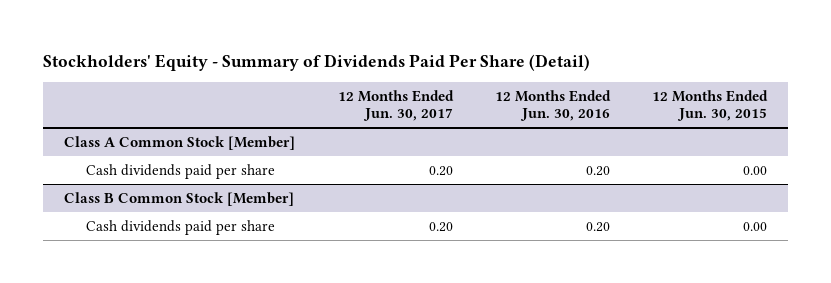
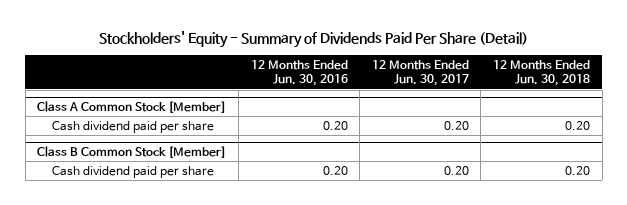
[652,89,769,122] 12 Months Ended Jun. 30, 2015 -> none
none -> [493,59,591,87] 12 Months Ended Jun. 30, 2018
[86,163,276,179] Cash dividends paid per share -> [52,120,215,133] Cash dividend paid per share
[86,219,276,235] Cash dividends paid per share -> [52,165,215,178] Cash dividend paid per share

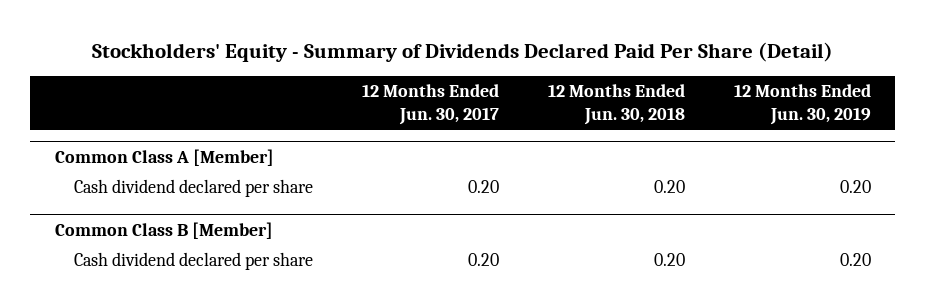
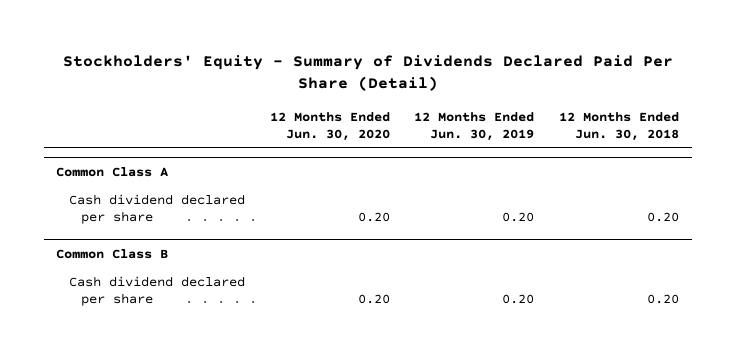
[361,84,499,125] 12 Months Ended Jun. 30, 2017 -> none
none -> [269,111,390,141] 12 Months Ended Jun. 30, 2020
[54,148,274,166] Common Class A [Member] -> [56,166,169,177] Common Class A
[54,221,273,239] Common Class B [Member] -> [56,248,169,259] Common Class B

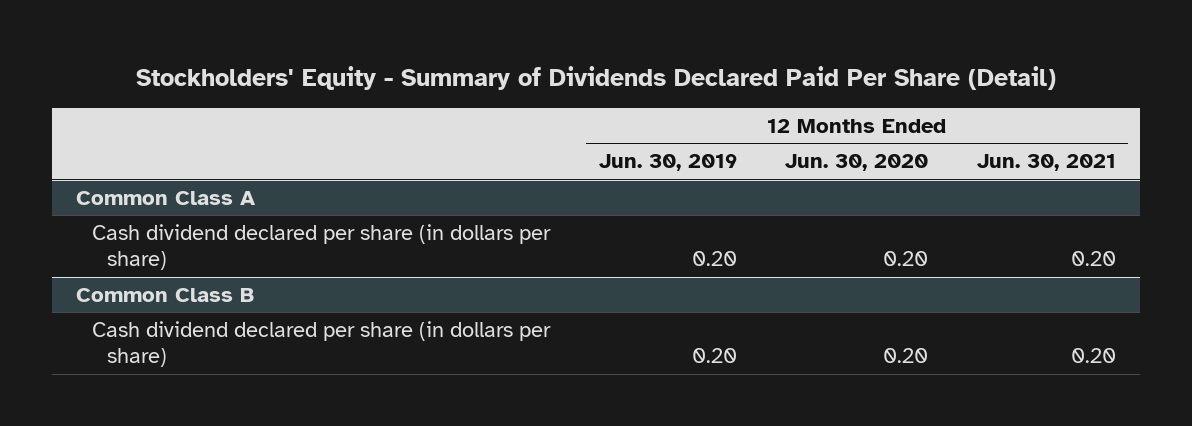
[559,111,680,141] 12 Months Ended Jun. 30, 2018 -> none
none -> [976,154,1116,172] Jun. 30, 2021
[68,194,245,225] Cash dividend declared per share -> [91,224,551,271] Cash dividend declared per share (in dollars per share)
[68,276,245,307] Cash dividend declared per share -> [91,321,551,368] Cash dividend declared per share (in dollars per share)

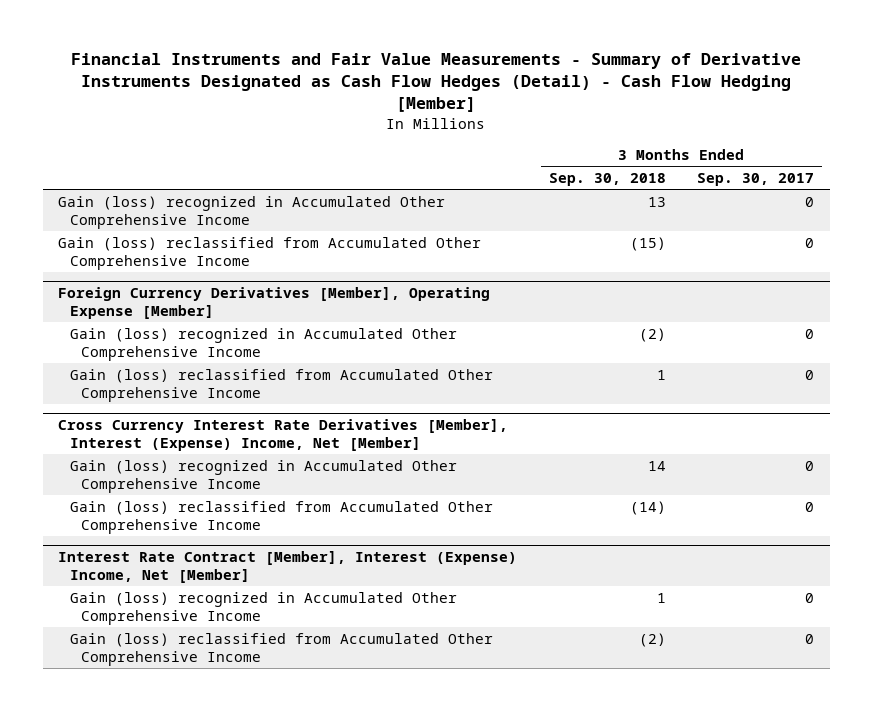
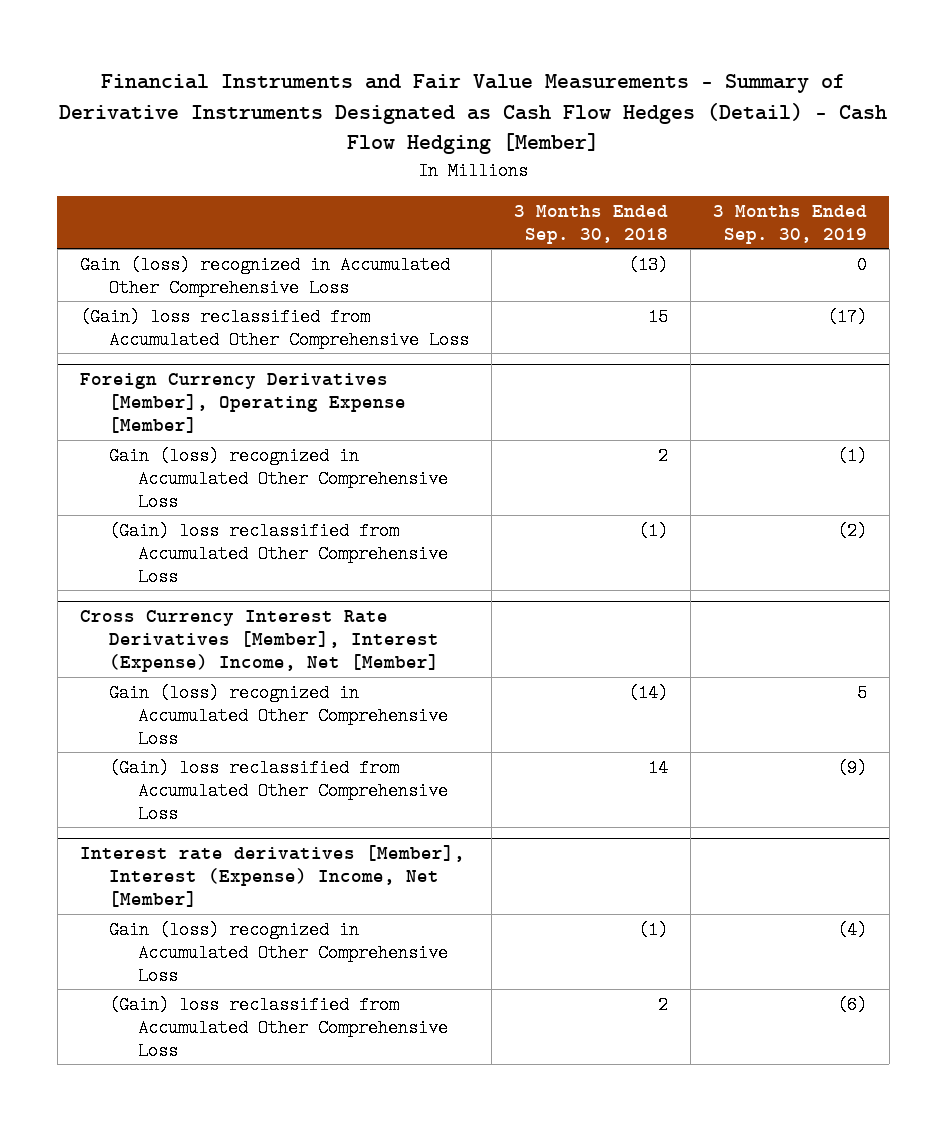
[696,172,814,186] Sep. 30, 2017 -> none
none -> [712,204,867,244] 3 Months Ended Sep. 30, 2019
[58,195,446,229] Gain (loss) recognized in Accumulated Other Comprehensive Income -> [79,255,450,297] Gain (loss) recognized in Accumulated Other Comprehensive Loss
[647,196,666,207] 13 -> [628,255,669,274] (13)
[58,236,482,270] Gain (loss) reclassified from Accumulated Other Comprehensive Income -> [79,307,470,349] (Gain) loss reclassified from Accumulated Other Comprehensive Loss
[629,236,666,251] (15) -> [648,307,669,326] 15
[69,327,457,361] Gain (loss) recognized in Accumulated Other Comprehensive Income -> [109,446,449,511] Gain (loss) recognized in Accumulated Other Comprehensive Loss
[638,327,666,342] (2) -> [658,446,669,465] 2
[69,368,493,402] Gain (loss) reclassified from Accumulated Other Comprehensive Income -> [109,521,449,586] (Gain) loss reclassified from Accumulated Other Comprehensive Loss
[656,369,666,380] 1 -> [638,521,669,540] (1)
[69,459,457,493] Gain (loss) recognized in Accumulated Other Comprehensive Income -> [109,683,449,748] Gain (loss) recognized in Accumulated Other Comprehensive Loss
[647,460,666,471] 14 -> [628,683,669,702] (14)
[69,500,493,534] Gain (loss) reclassified from Accumulated Other Comprehensive Income -> [109,758,449,823] (Gain) loss reclassified from Accumulated Other Comprehensive Loss
[629,500,666,515] (14) -> [648,758,669,777] 14
[58,550,518,584] Interest Rate Contract [Member], Interest (Expense) Income, Net [Member] -> [79,845,465,908] Interest rate derivatives [Member], Interest (Expense) Income, Net [Member]
[69,591,457,625] Gain (loss) recognized in Accumulated Other Comprehensive Income -> [109,920,449,985] Gain (loss) recognized in Accumulated Other Comprehensive Loss
[656,592,666,603] 1 -> [638,920,669,939] (1)
[69,632,493,666] Gain (loss) reclassified from Accumulated Other Comprehensive Income -> [109,995,449,1060] (Gain) loss reclassified from Accumulated Other Comprehensive Loss
[638,632,666,647] (2) -> [658,995,669,1014] 2

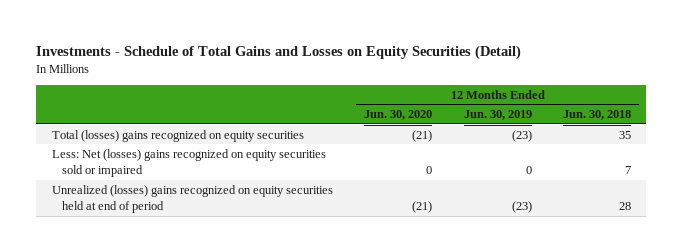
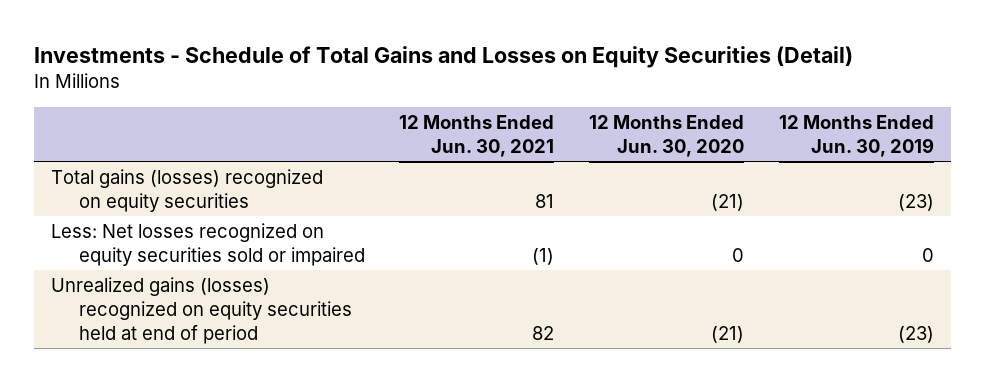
[562,110,631,121] Jun. 30, 2018 -> none
none -> [399,114,555,157] 12 Months Ended Jun. 30, 2021
[51,129,304,142] Total (losses) gains recognized on equity securities -> [51,169,324,212] Total gains (losses) recognized on equity securities
[51,148,326,177] Less: Net (losses) gains recognized on equity securities sold or impaired -> [51,223,365,266] Less: Net losses recognized on equity securities sold or impaired
[51,184,333,213] Unrealized (losses) gains recognized on equity securities held at end of period -> [51,277,352,344] Unrealized gains (losses) recognized on equity securities held at end of period

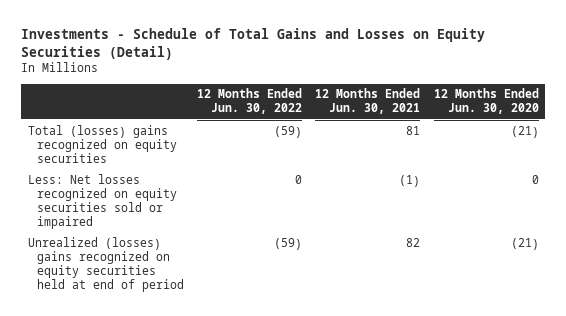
[778,114,934,157] 12 Months Ended Jun. 30, 2019 -> none
none -> [197,88,303,115] 12 Months Ended Jun. 30, 2022
[51,169,324,212] Total gains (losses) recognized on equity securities -> [27,124,177,163] Total (losses) gains recognized on equity securities
[51,277,352,344] Unrealized gains (losses) recognized on equity securities held at end of period -> [27,236,184,292] Unrealized (losses) gains recognized on equity securities held at end of period

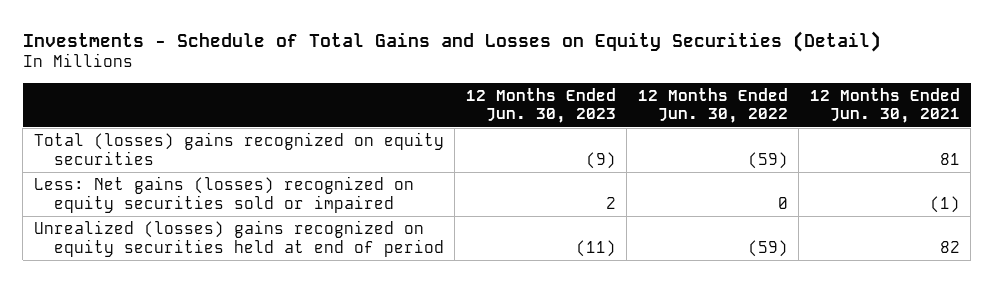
[433,88,539,115] 12 Months Ended Jun. 30, 2020 -> none
none -> [465,87,616,124] 12 Months Ended Jun. 30, 2023
[27,173,177,229] Less: Net losses recognized on equity securities sold or impaired -> [33,175,414,213] Less: Net gains (losses) recognized on equity securities sold or impaired

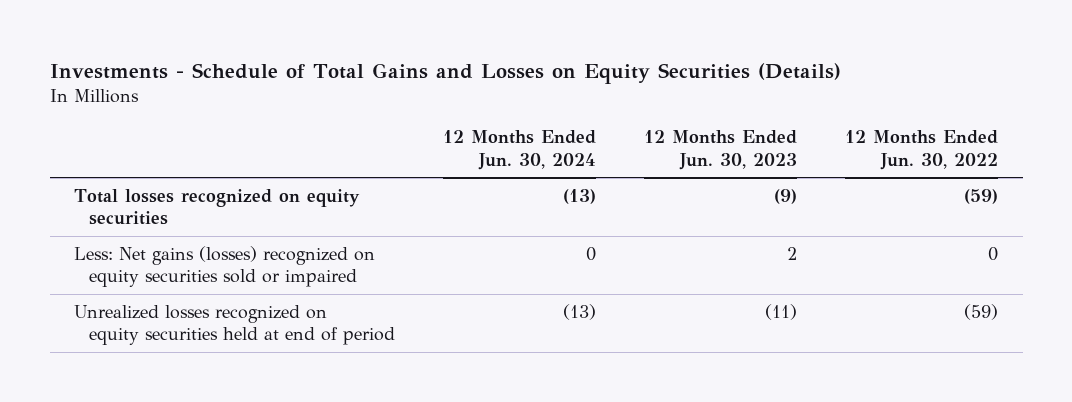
[22,30,881,52] Investments - Schedule of Total Gains and Losses on Equity Securities (Detail) -> [49,62,841,84] Investments - Schedule of Total Gains and Losses on Equity Securities (Details)
[809,87,960,124] 12 Months Ended Jun. 30, 2021 -> none
none -> [442,130,596,171] 12 Months Ended Jun. 30, 2024
[33,131,444,165] Total (losses) gains recognized on equity securities -> [73,188,360,226] Total losses recognized on equity securities
[33,219,444,257] Unrealized (losses) gains recognized on equity securities held at end of period -> [73,304,395,346] Unrealized losses recognized on equity securities held at end of period

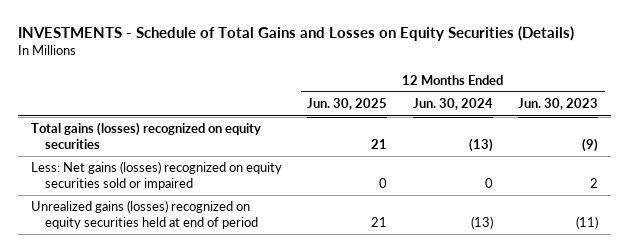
[49,62,841,84] Investments - Schedule of Total Gains and Losses on Equity Securities (Details) -> [17,25,574,41] INVESTMENTS - Schedule of Total Gains and Losses on Equity Securities (Details)
[845,130,999,171] 12 Months Ended Jun. 30, 2022 -> none
none -> [307,98,388,111] Jun. 30, 2025
[73,188,360,226] Total losses recognized on equity securities -> [30,122,261,149] Total gains (losses) recognized on equity securities
[73,304,395,346] Unrealized losses recognized on equity securities held at end of period -> [30,200,259,229] Unrealized gains (losses) recognized on equity securities held at end of period

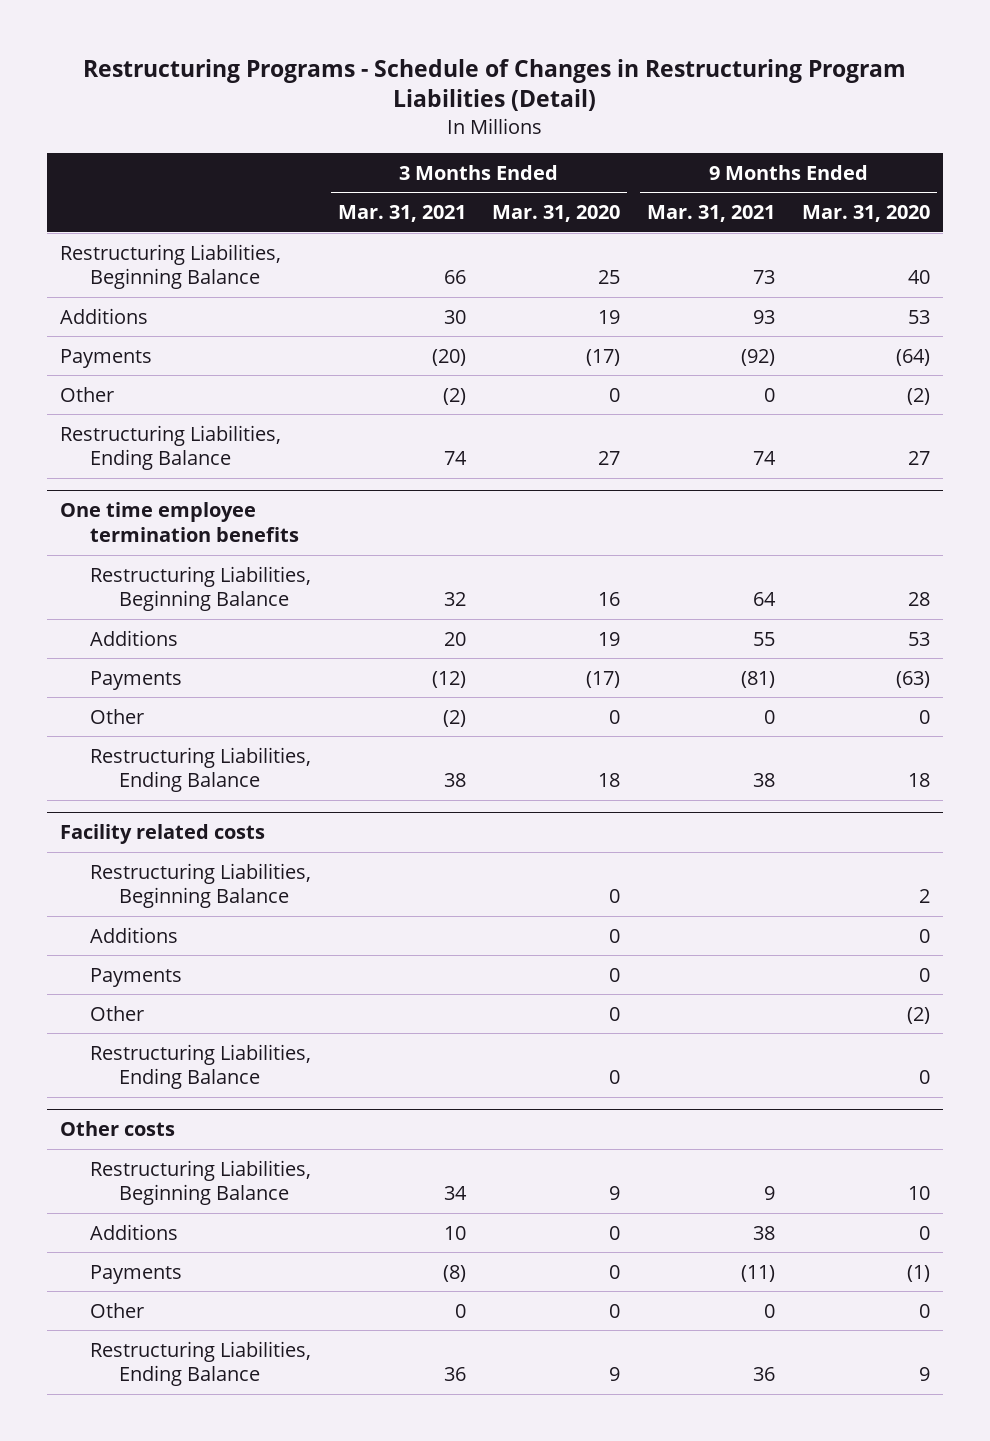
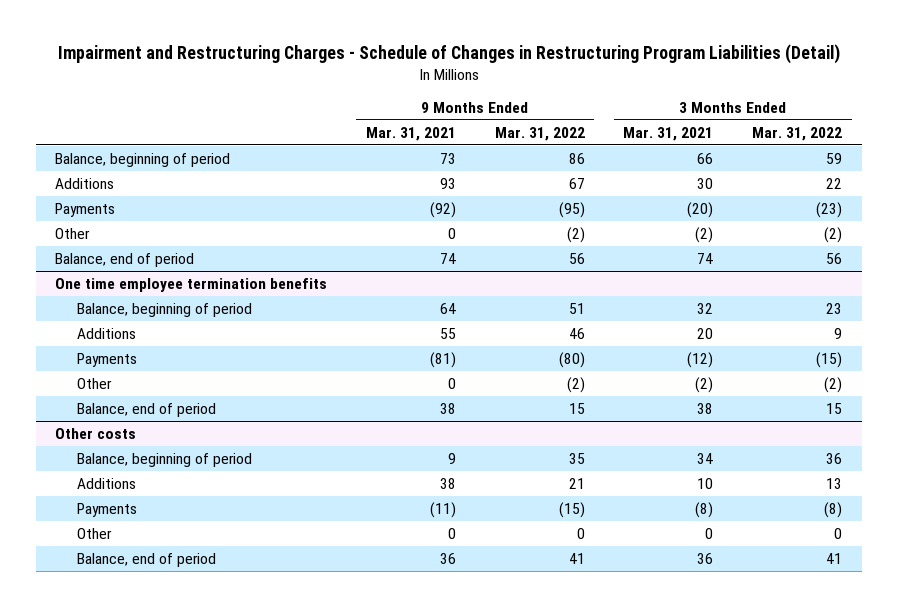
[83,59,907,112] Restructuring Programs - Schedule of Changes in Restructuring Program Liabilities (Detail) -> [57,44,840,65] Impairment and Restructuring Charges - Schedule of Changes in Restructuring Program Liabilities (Detail)
[492,204,621,222] Mar. 31, 2020 -> none
[801,204,930,222] Mar. 31, 2020 -> none
none -> [494,126,585,141] Mar. 31, 2022
none -> [752,126,843,141] Mar. 31, 2022
[60,243,282,290] Restructuring Liabilities, Beginning Balance -> [55,152,231,167] Balance, beginning of period
[60,424,282,471] Restructuring Liabilities, Ending Balance -> [55,252,195,267] Balance, end of period
[89,565,311,612] Restructuring Liabilities, Beginning Balance -> [76,302,252,317] Balance, beginning of period
[60,823,266,844] Facility related costs -> none
[89,862,311,909] Restructuring Liabilities, Beginning Balance -> none
[89,926,178,943] Additions -> none
[89,967,182,987] Payments -> none
[89,1005,144,1021] Other -> none
[89,1043,311,1090] Restructuring Liabilities, Ending Balance -> none
[89,746,311,793] Restructuring Liabilities, Ending Balance -> [76,402,216,417] Balance, end of period
[89,1159,311,1206] Restructuring Liabilities, Beginning Balance -> [76,452,252,467] Balance, beginning of period
[89,1340,311,1387] Restructuring Liabilities, Ending Balance -> [76,552,216,567] Balance, end of period

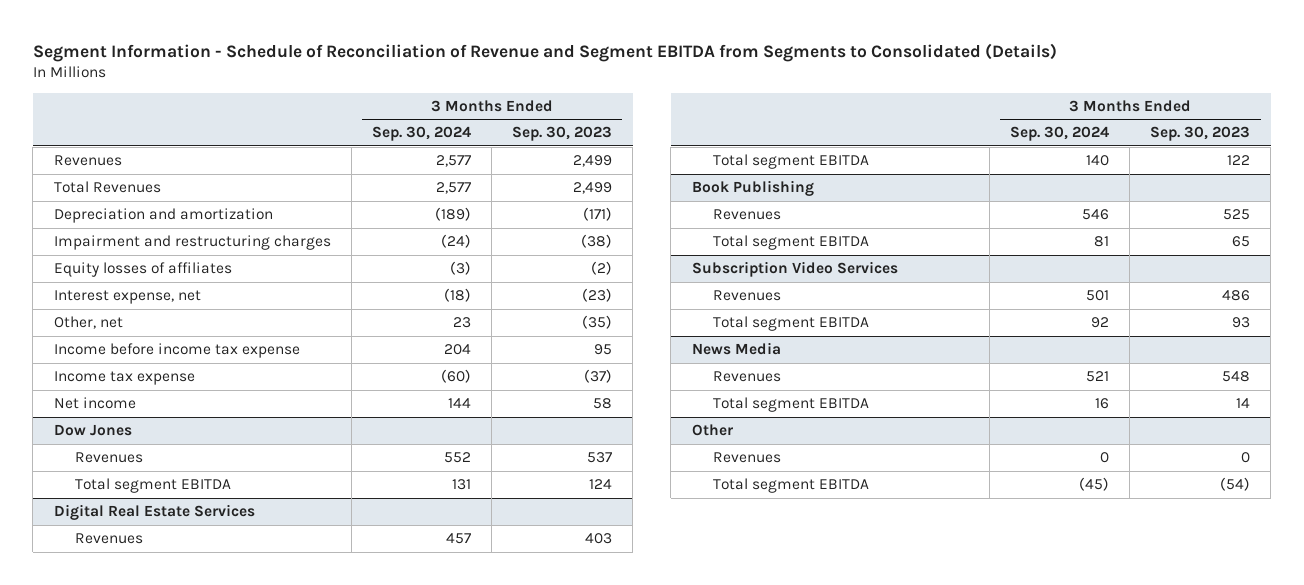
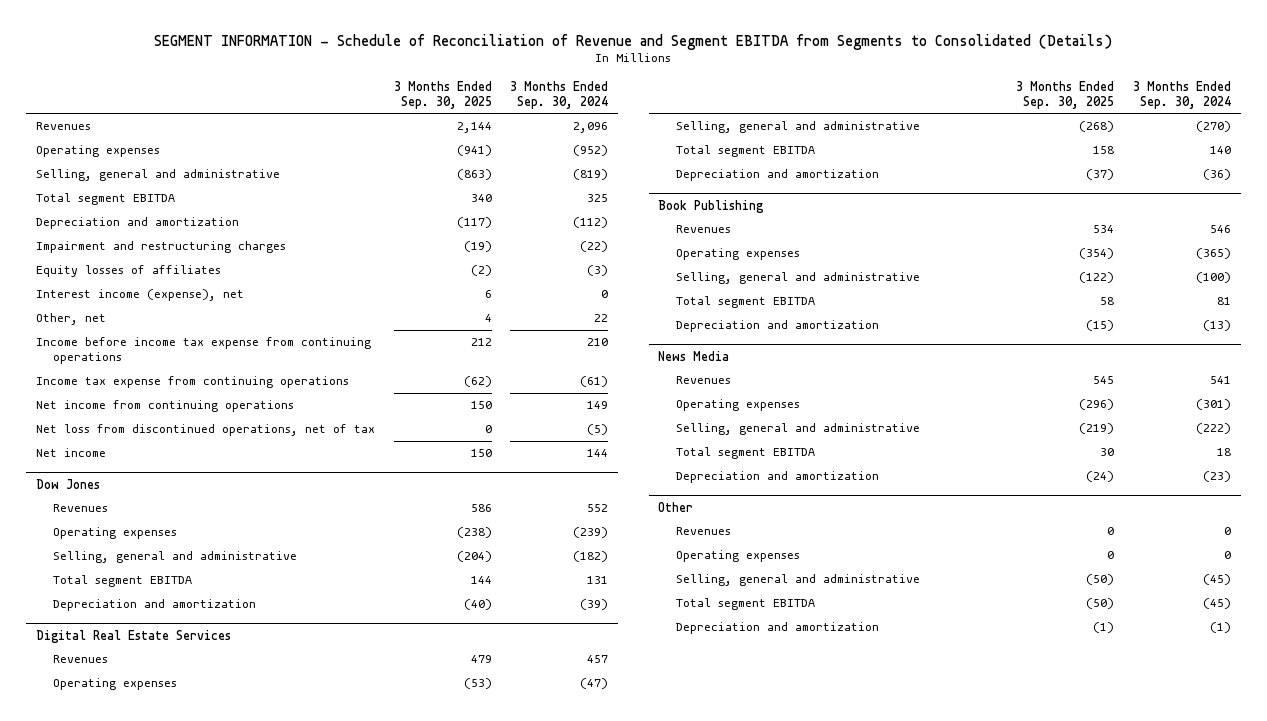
[32,42,1057,62] Segment Information - Schedule of Reconciliation of Revenue and Segment EBITDA from Segments to Consolidated (Details) -> [154,33,1113,50] SEGMENT INFORMATION - Schedule of Reconciliation of Revenue and Segment EBITDA from Segments to Consolidated (Details)
[512,126,613,142] Sep. 30, 2023 -> none
none -> [393,81,492,109] 3 Months Ended Sep. 30, 2025
[53,181,161,194] Total Revenues -> none
[435,155,471,168] 2,577 -> [573,122,609,134] 2,096
none -> [35,145,160,158] Operating expenses
none -> [35,169,280,182] Selling, general and administrative
none -> [35,193,175,206] Total segment EBITDA
[434,207,471,222] (189) -> [573,217,609,229] (112)
[440,234,471,249] (24) -> [580,241,609,253] (22)
[53,290,201,305] Interest expense, net -> [35,289,244,302] Interest income (expense), net
[443,288,471,303] (18) -> [601,290,609,299] 0
[452,317,471,329] 23 -> [594,314,609,323] 22
[53,343,300,359] Income before income tax expense -> [35,337,371,364] Income before income tax expense from continuing operations
[443,344,471,356] 204 -> [587,338,609,347] 210
[53,371,195,386] Income tax expense -> [35,376,349,389] Income tax expense from continuing operations
[440,369,471,384] (60) -> [580,376,609,388] (61)
none -> [35,400,294,413] Net income from continuing operations
none -> [35,424,375,437] Net loss from discontinued operations, net of tax
none -> [52,527,177,540] Operating expenses
none -> [52,551,297,564] Selling, general and administrative
none -> [52,599,256,612] Depreciation and amortization
none -> [52,678,177,691] Operating expenses
none -> [675,121,920,134] Selling, general and administrative
none -> [675,169,879,182] Depreciation and amortization
none -> [675,248,800,261] Operating expenses
none -> [675,272,920,285] Selling, general and administrative
[691,261,898,278] Subscription Video Services -> none
[713,290,782,302] Revenues -> none
[713,316,870,332] Total segment EBITDA -> none
none -> [675,320,879,333] Depreciation and amortization
[1085,371,1109,383] 521 -> [1210,376,1232,385] 541
none -> [675,399,800,412] Operating expenses
none -> [675,423,920,436] Selling, general and administrative
[1094,398,1109,410] 16 -> [1217,448,1232,457] 18
none -> [675,471,879,484] Depreciation and amortization
none -> [675,550,800,563] Operating expenses
none -> [675,574,920,587] Selling, general and administrative
none -> [675,622,879,635] Depreciation and amortization

